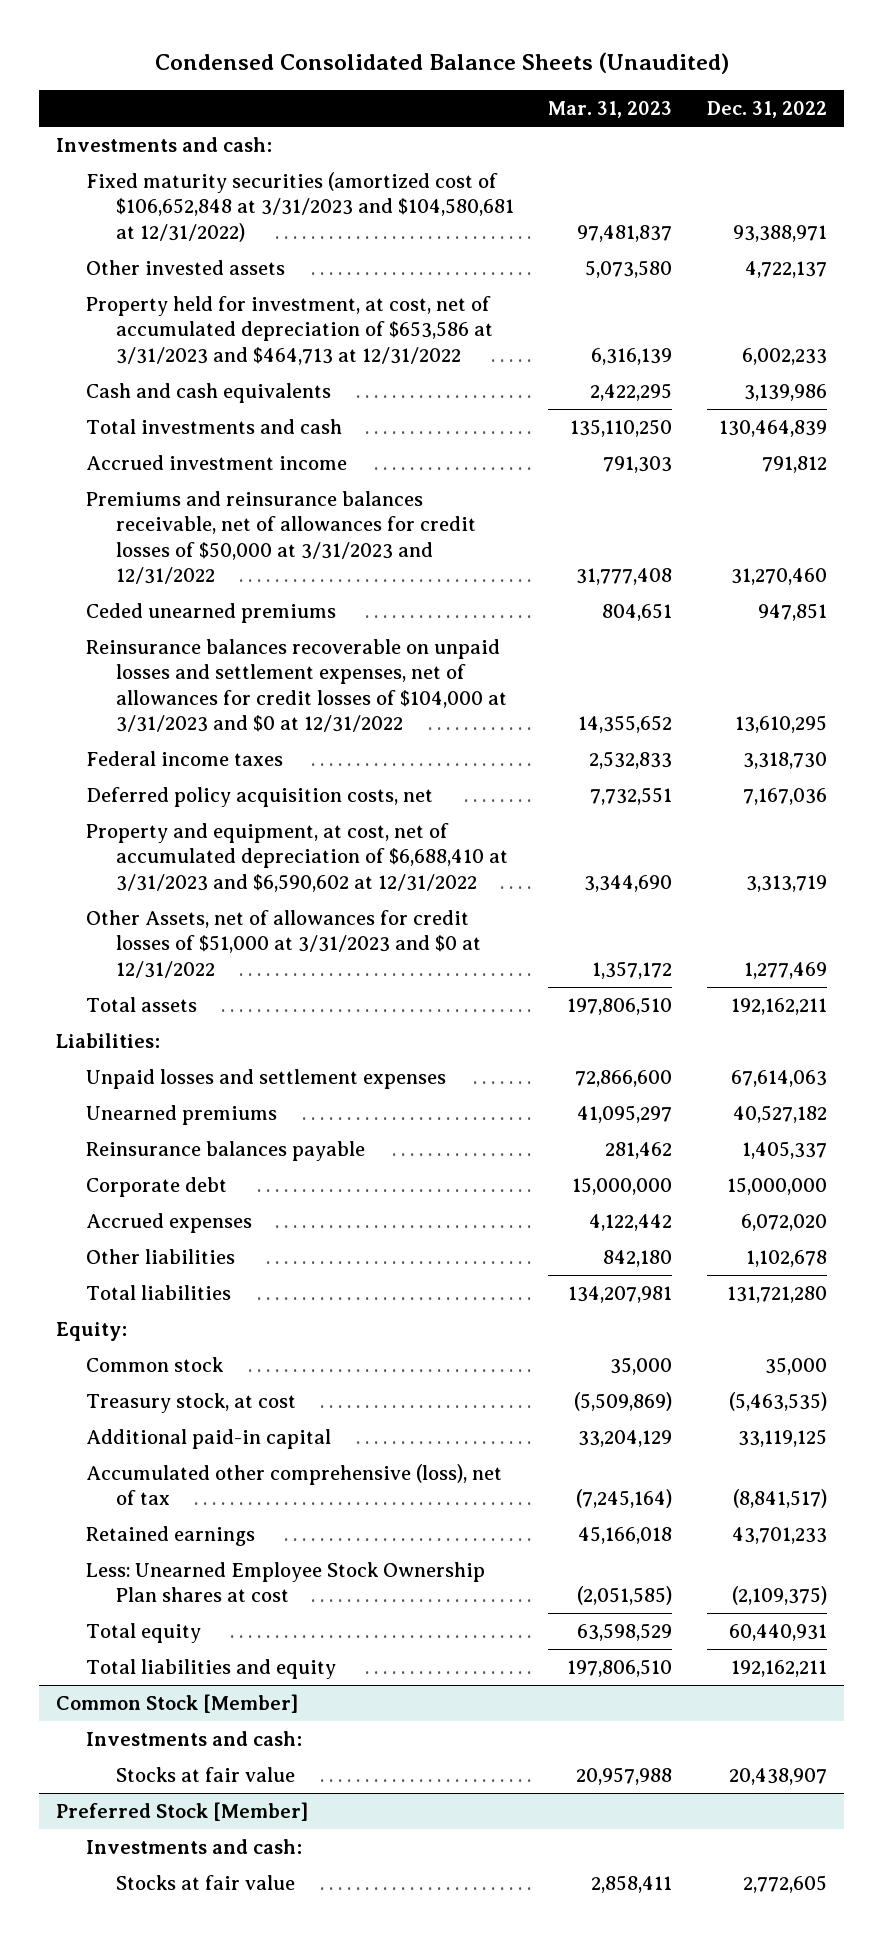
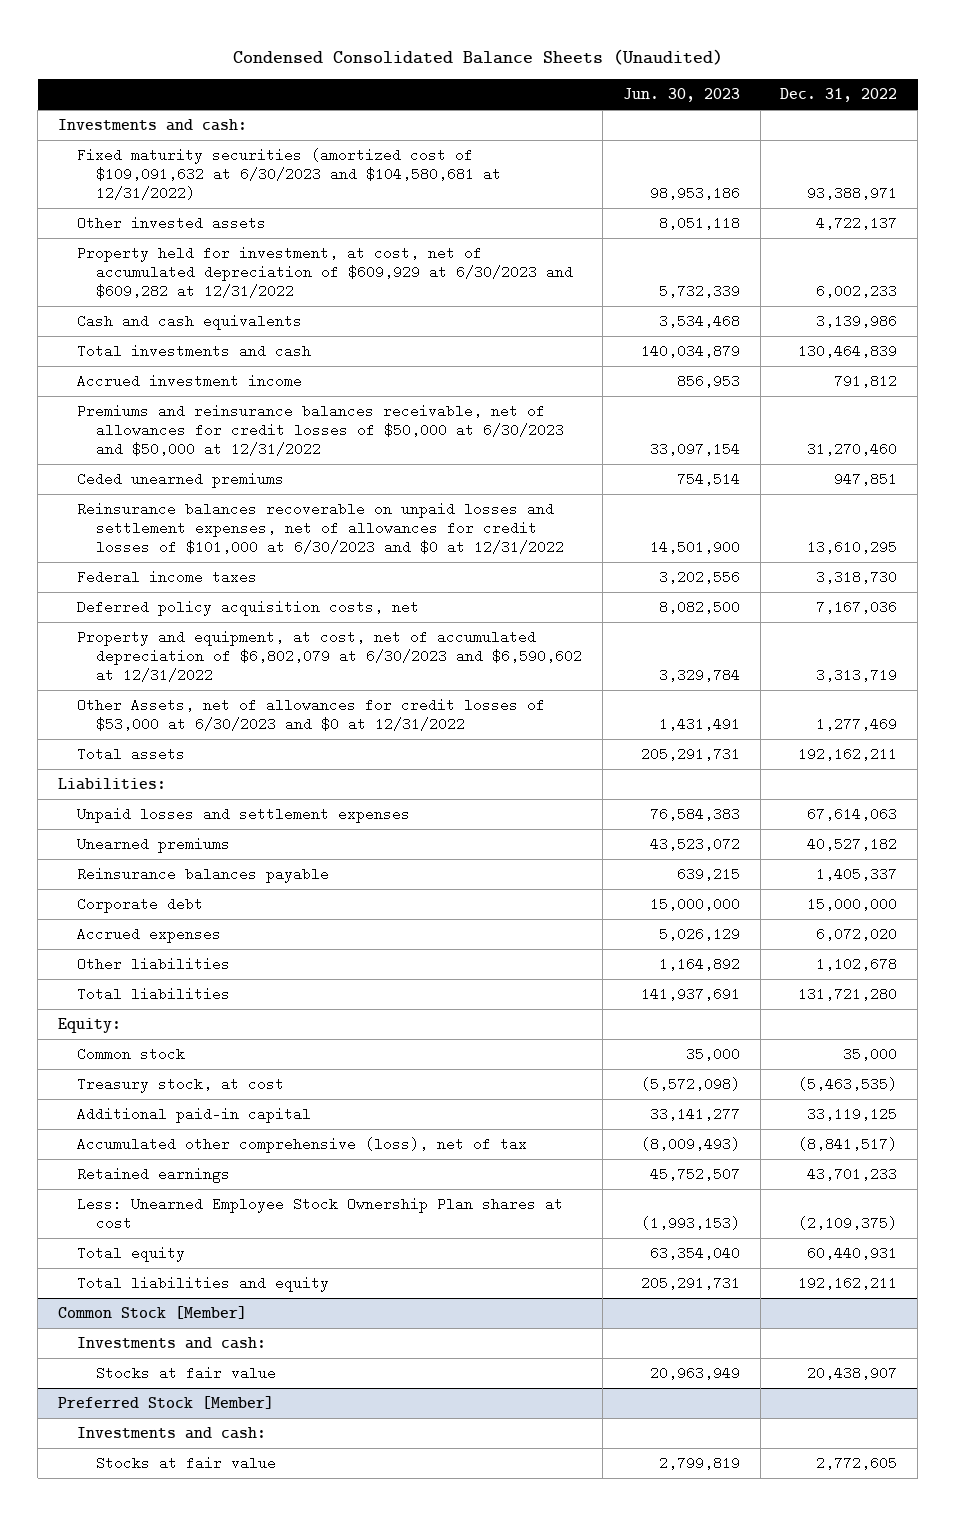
[548,101,673,119] Mar. 31, 2023 -> none
none -> [622,88,740,103] Jun. 30, 2023
[86,171,514,242] Fixed maturity securities (amortized cost of $106,652,848 at 3/31/2023 and $104,580,681 at 12/31/2022) -> [76,147,501,200] Fixed maturity securities (amortized cost of $109,091,632 at 6/30/2023 and $104,580,681 at 12/31/2022)
[86,295,493,365] Property held for investment, at cost, net of accumulated depreciation of $653,586 at 3/31/2023 and $464,713 at 12/31/2022 -> [76,245,573,298] Property held for investment, at cost, net of accumulated depreciation of $609,929 at 6/30/2023 and $609,282 at 12/31/2022
[86,490,476,585] Premiums and reinsurance balances receivable, net of allowances for credit losses of $50,000 at 3/31/2023 and 12/31/2022 -> [76,403,564,456] Premiums and reinsurance balances receivable, net of allowances for credit losses of $50,000 at 6/30/2023 and $50,000 at 12/31/2022
[86,638,507,733] Reinsurance balances recoverable on unpaid losses and settlement expenses, net of allowances for credit losses of $104,000 at 3/31/2023 and $0 at 12/31/2022 -> [76,501,564,554] Reinsurance balances recoverable on unpaid losses and settlement expenses, net of allowances for credit losses of $101,000 at 6/30/2023 and $0 at 12/31/2022
[86,822,508,892] Property and equipment, at cost, net of accumulated depreciation of $6,688,410 at 3/31/2023 and $6,590,602 at 12/31/2022 -> [76,629,582,682] Property and equipment, at cost, net of accumulated depreciation of $6,802,079 at 6/30/2023 and $6,590,602 at 12/31/2022
[86,909,481,978] Other Assets, net of allowances for credit losses of $51,000 at 3/31/2023 and $0 at 12/31/2022 -> [76,697,545,731] Other Assets, net of allowances for credit losses of $53,000 at 6/30/2023 and $0 at 12/31/2022

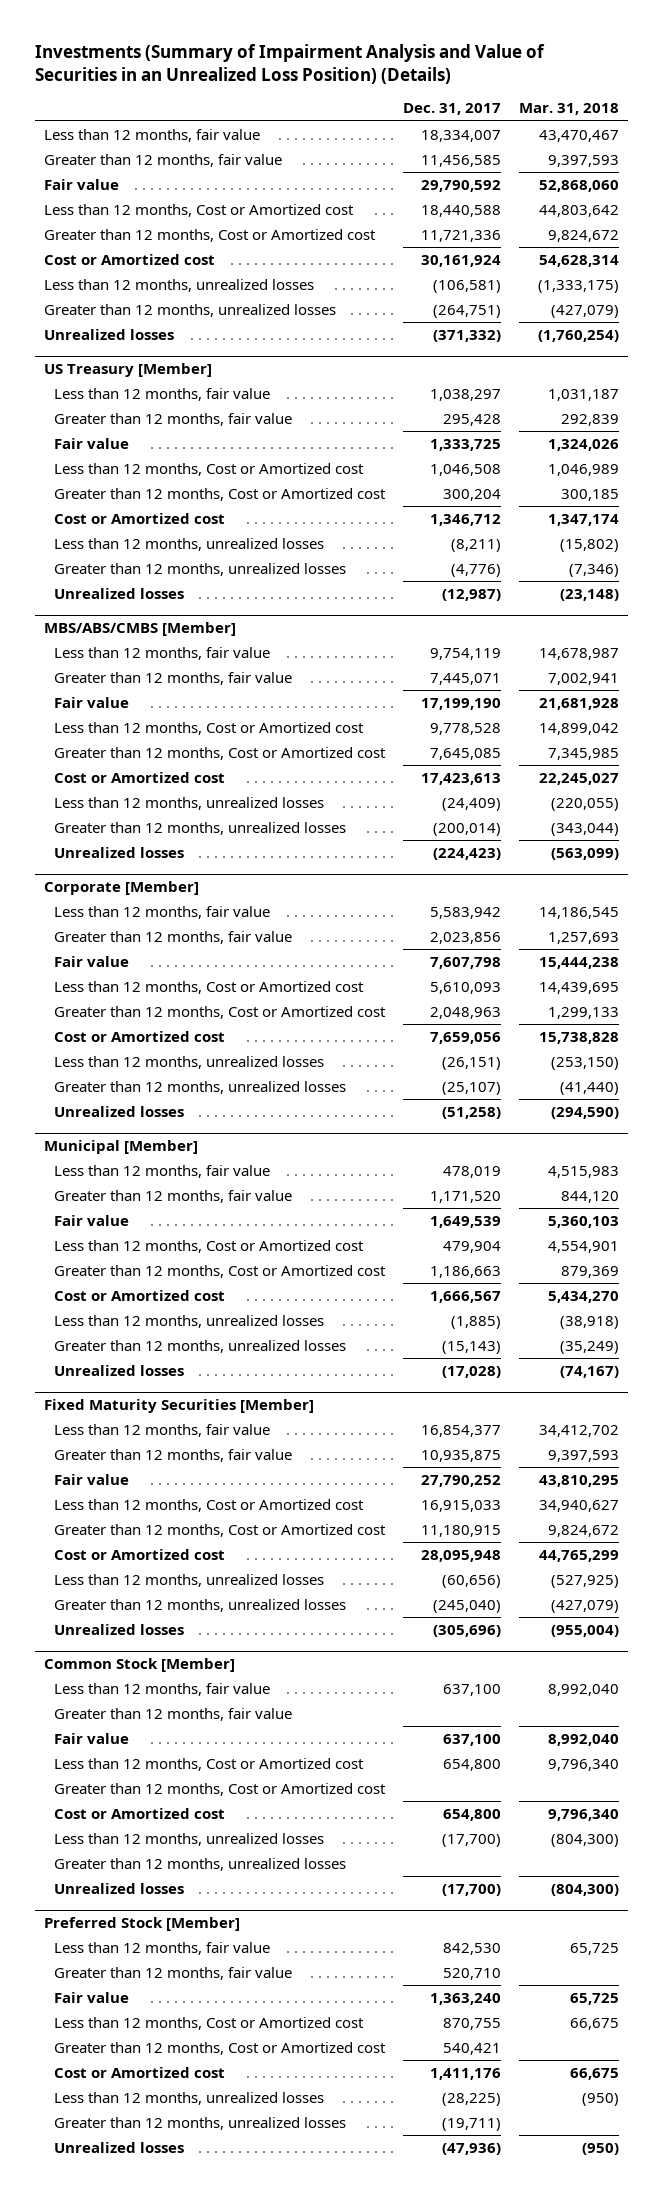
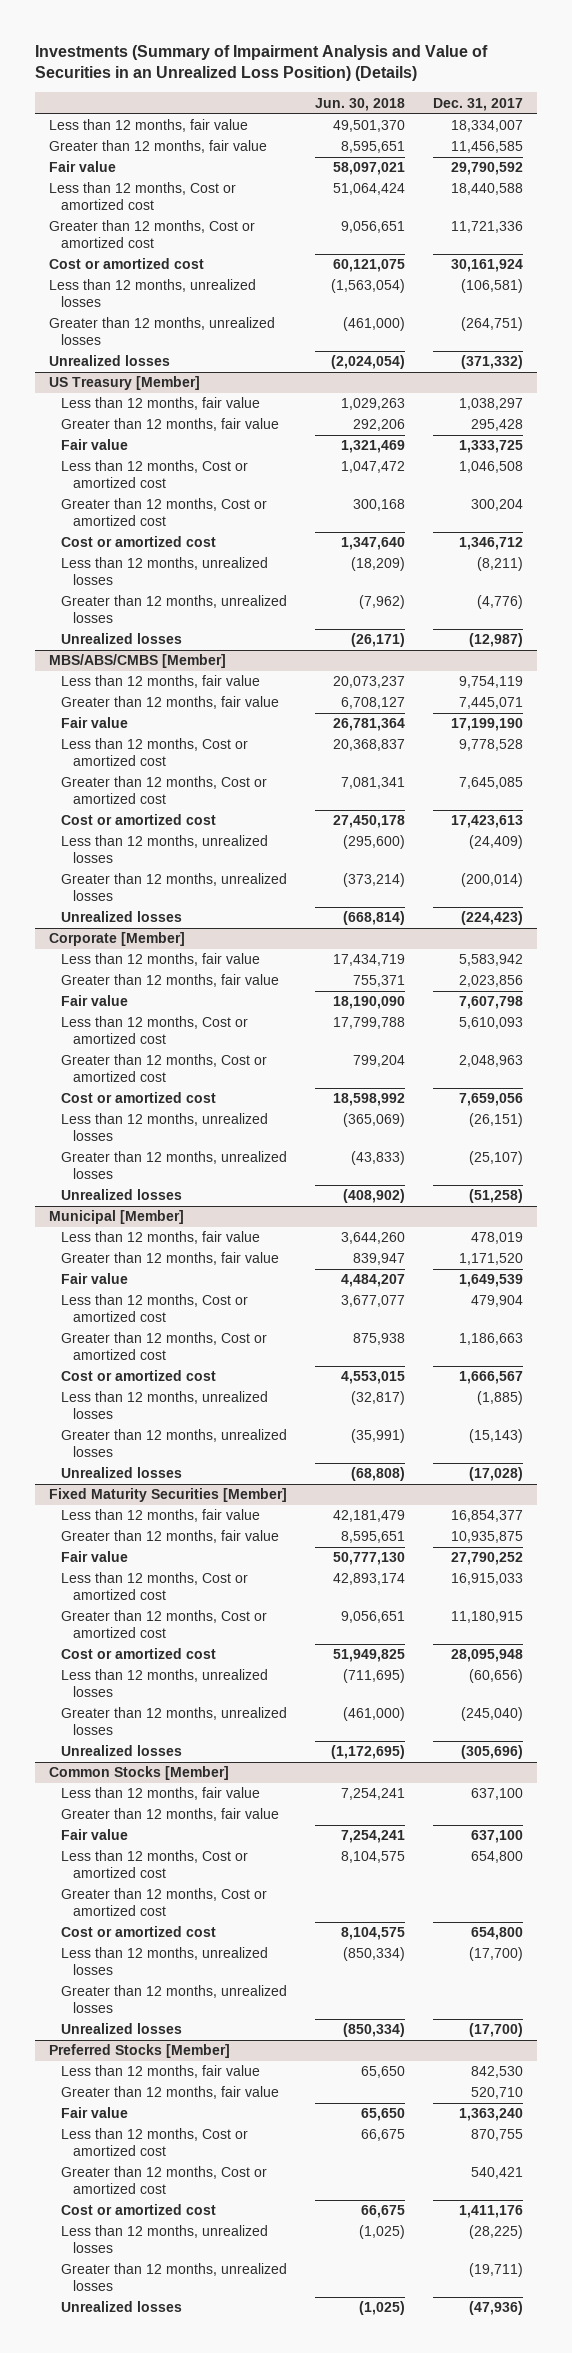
[519,103,620,116] Mar. 31, 2018 -> none
none -> [314,97,405,111] Jun. 30, 2018
[43,204,354,218] Less than 12 months, Cost or Amortized cost -> [48,182,236,210] Less than 12 months, Cost or amortized cost
[43,229,376,243] Greater than 12 months, Cost or Amortized cost -> [48,220,255,248] Greater than 12 months, Cost or amortized cost
[43,254,215,266] Cost or Amortized cost -> [48,258,204,270] Cost or amortized cost
[54,463,365,477] Less than 12 months, Cost or Amortized cost -> [60,460,248,488] Less than 12 months, Cost or amortized cost
[54,488,387,502] Greater than 12 months, Cost or Amortized cost -> [60,498,267,526] Greater than 12 months, Cost or amortized cost
[54,513,226,525] Cost or Amortized cost -> [60,536,216,548] Cost or amortized cost
[54,722,365,736] Less than 12 months, Cost or Amortized cost -> [60,738,248,766] Less than 12 months, Cost or amortized cost
[54,747,387,761] Greater than 12 months, Cost or Amortized cost -> [60,776,267,804] Greater than 12 months, Cost or amortized cost
[54,772,226,784] Cost or Amortized cost -> [60,814,216,826] Cost or amortized cost
[54,981,365,995] Less than 12 months, Cost or Amortized cost -> [60,1016,248,1044] Less than 12 months, Cost or amortized cost
[54,1006,387,1020] Greater than 12 months, Cost or Amortized cost -> [60,1054,267,1082] Greater than 12 months, Cost or amortized cost
[54,1031,226,1043] Cost or Amortized cost -> [60,1092,216,1104] Cost or amortized cost
[54,1240,365,1254] Less than 12 months, Cost or Amortized cost -> [60,1294,248,1322] Less than 12 months, Cost or amortized cost
[54,1265,387,1279] Greater than 12 months, Cost or Amortized cost -> [60,1332,267,1360] Greater than 12 months, Cost or amortized cost
[54,1290,226,1302] Cost or Amortized cost -> [60,1370,216,1382] Cost or amortized cost
[54,1499,365,1513] Less than 12 months, Cost or Amortized cost -> [60,1572,248,1600] Less than 12 months, Cost or amortized cost
[54,1524,387,1538] Greater than 12 months, Cost or Amortized cost -> [60,1610,267,1638] Greater than 12 months, Cost or amortized cost
[54,1549,226,1561] Cost or Amortized cost -> [60,1648,216,1660] Cost or amortized cost
[43,1658,235,1673] Common Stock [Member] -> [48,1766,229,1781] Common Stocks [Member]
[54,1758,365,1772] Less than 12 months, Cost or Amortized cost -> [60,1850,248,1878] Less than 12 months, Cost or amortized cost
[54,1783,387,1797] Greater than 12 months, Cost or Amortized cost -> [60,1888,267,1916] Greater than 12 months, Cost or amortized cost
[54,1808,226,1820] Cost or Amortized cost -> [60,1926,216,1938] Cost or amortized cost
[43,1917,240,1932] Preferred Stock [Member] -> [48,2044,230,2059] Preferred Stocks [Member]
[54,2017,365,2031] Less than 12 months, Cost or Amortized cost -> [60,2128,248,2156] Less than 12 months, Cost or amortized cost
[54,2042,387,2056] Greater than 12 months, Cost or Amortized cost -> [60,2166,267,2194] Greater than 12 months, Cost or amortized cost
[54,2067,226,2079] Cost or Amortized cost -> [60,2204,216,2216] Cost or amortized cost

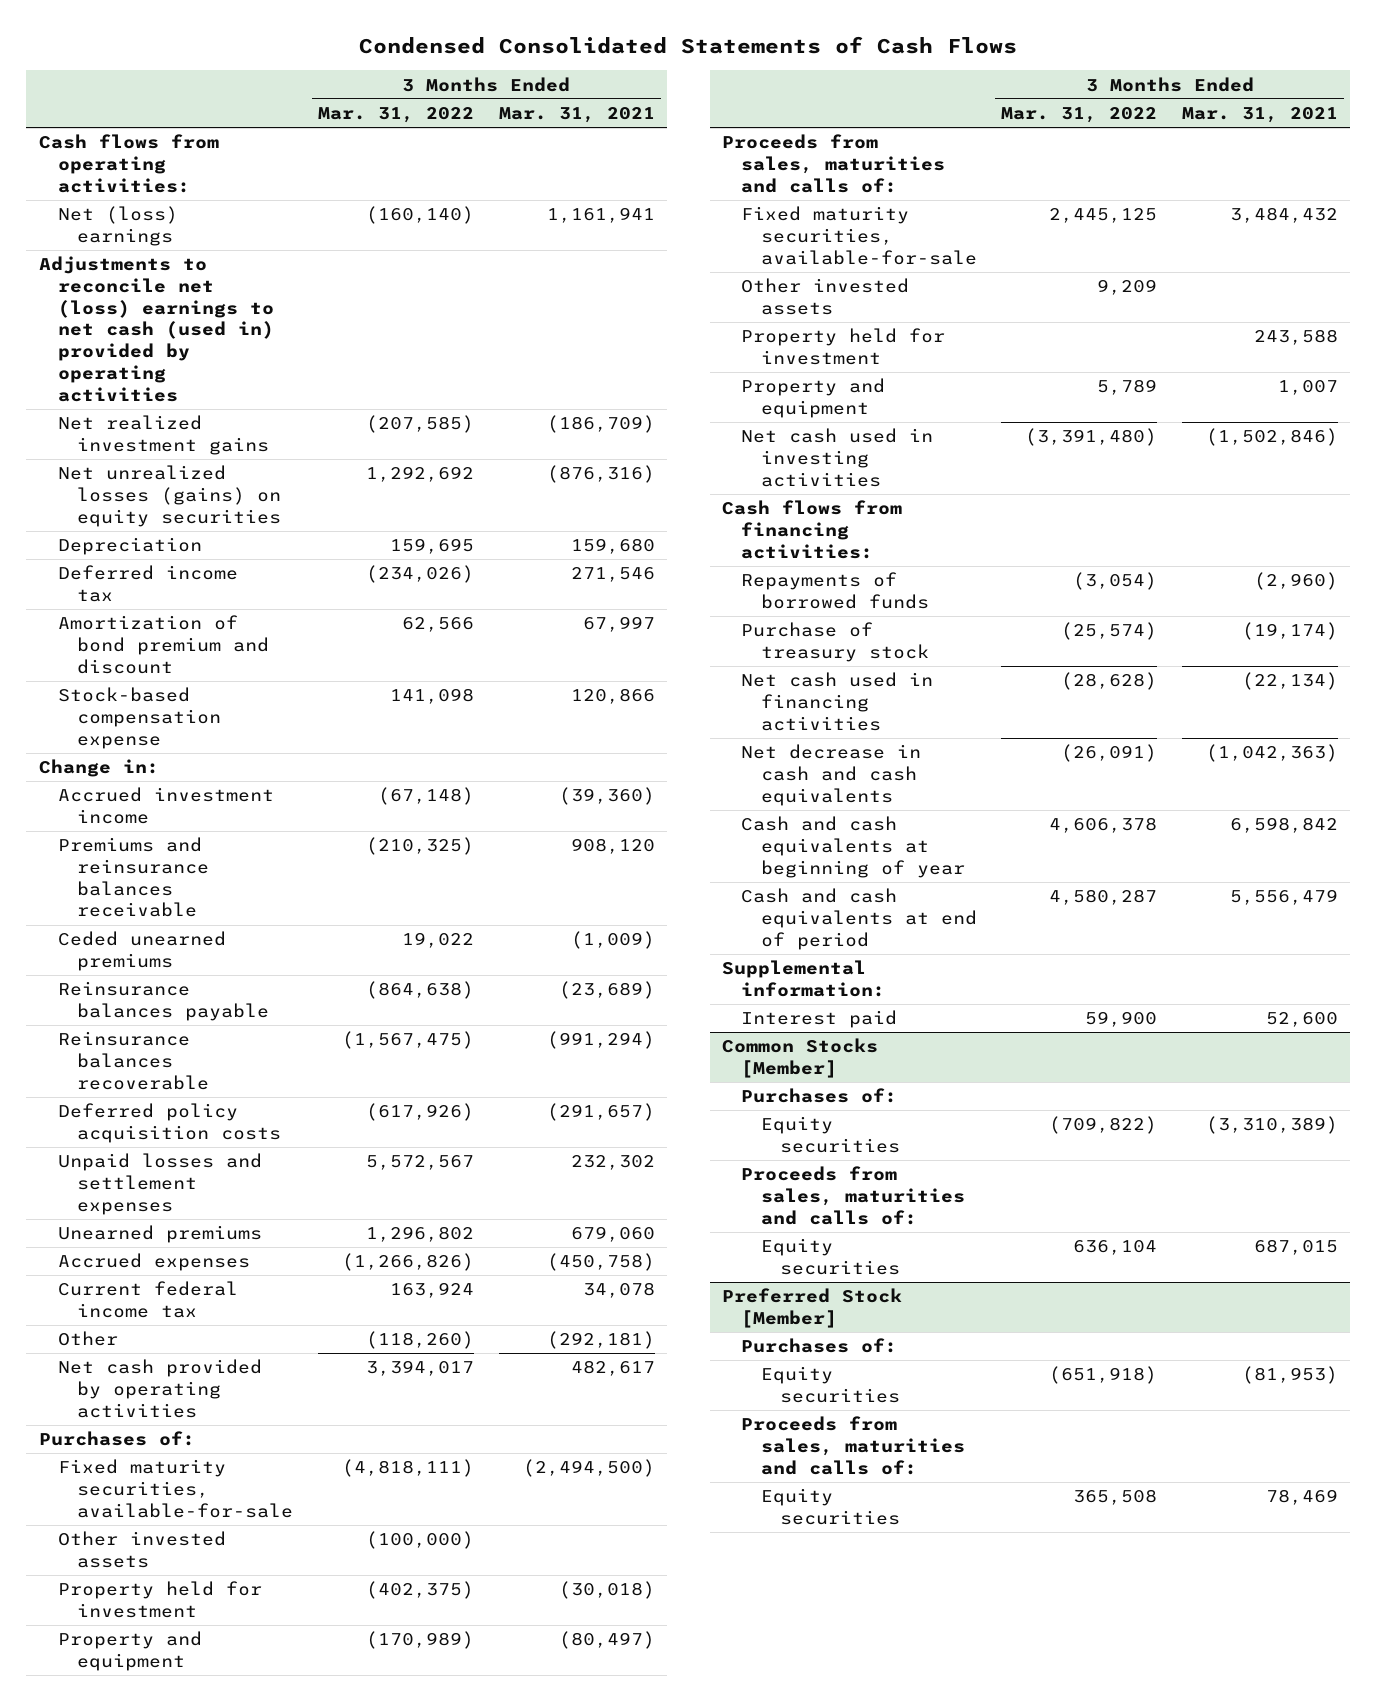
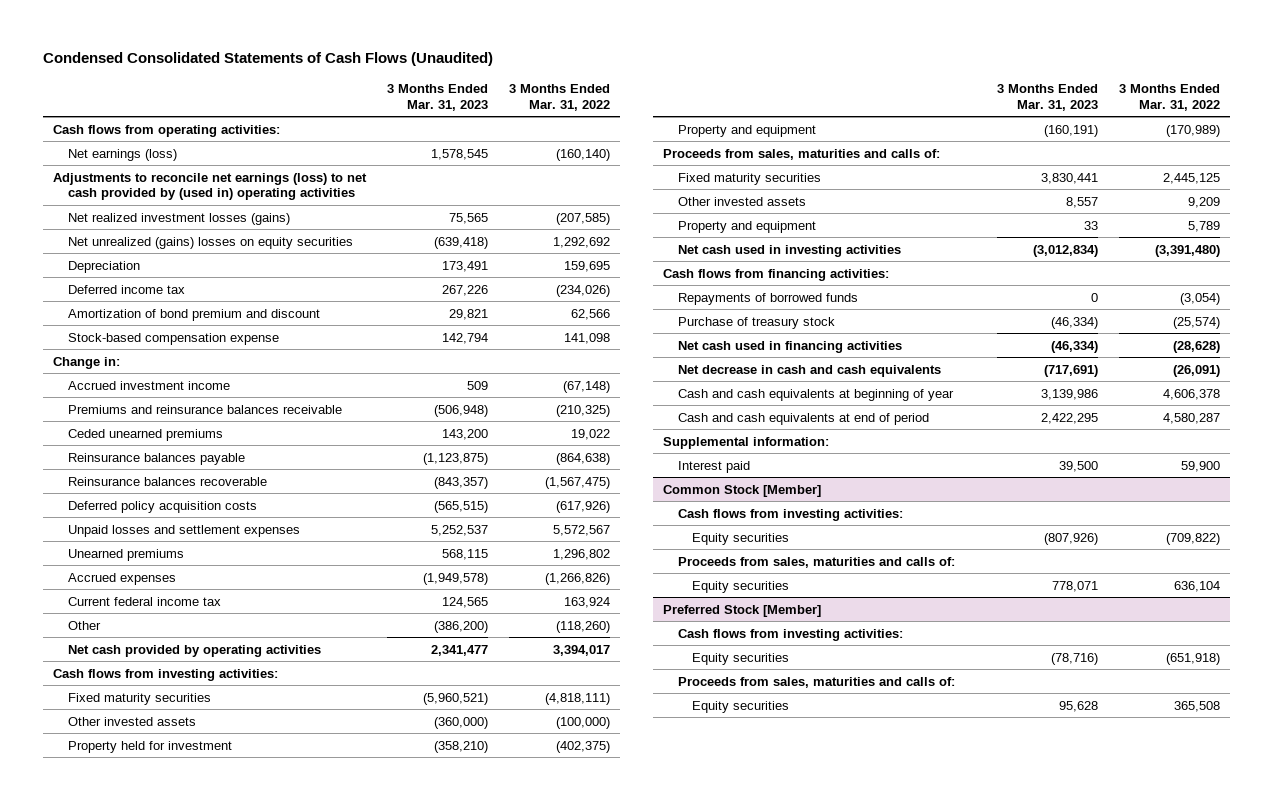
[359,36,1018,55] Condensed Consolidated Statements of Cash Flows -> [42,52,493,67] Condensed Consolidated Statements of Cash Flows (Unaudited)
[498,106,655,123] Mar. 31, 2021 -> none
none -> [387,83,489,111] 3 Months Ended Mar. 31, 2023
[57,206,178,246] Net (loss) earnings -> [67,148,177,161] Net earnings (loss)
[38,256,274,402] Adjustments to reconcile net (loss) earnings to net cash (used in) provided by operating activities -> [53,172,368,201] Adjustments to reconcile net earnings (loss) to net cash provided by (used in) operating activities
[57,415,270,455] Net realized investment gains -> [67,212,290,225] Net realized investment losses (gains)
[57,465,282,527] Net unrealized losses (gains) on equity securities -> [67,236,353,249] Net unrealized (gains) losses on equity securities
[38,1431,195,1447] Purchases of: -> none
none -> [53,668,279,681] Cash flows from investing activities:
[57,1459,294,1518] Fixed maturity securities, available-for-sale -> [67,692,211,705] Fixed maturity securities
[741,206,977,265] Fixed maturity securities, available-for-sale -> [677,172,821,185] Fixed maturity securities
[741,328,946,365] Property held for investment -> none
[741,1088,898,1104] Purchases of: -> none
[722,1038,879,1078] Common Stocks [Member] -> [663,484,822,497] Common Stock [Member]
none -> [677,508,903,521] Cash flows from investing activities:
[741,1338,898,1354] Purchases of: -> none
none -> [677,628,903,641] Cash flows from investing activities:

